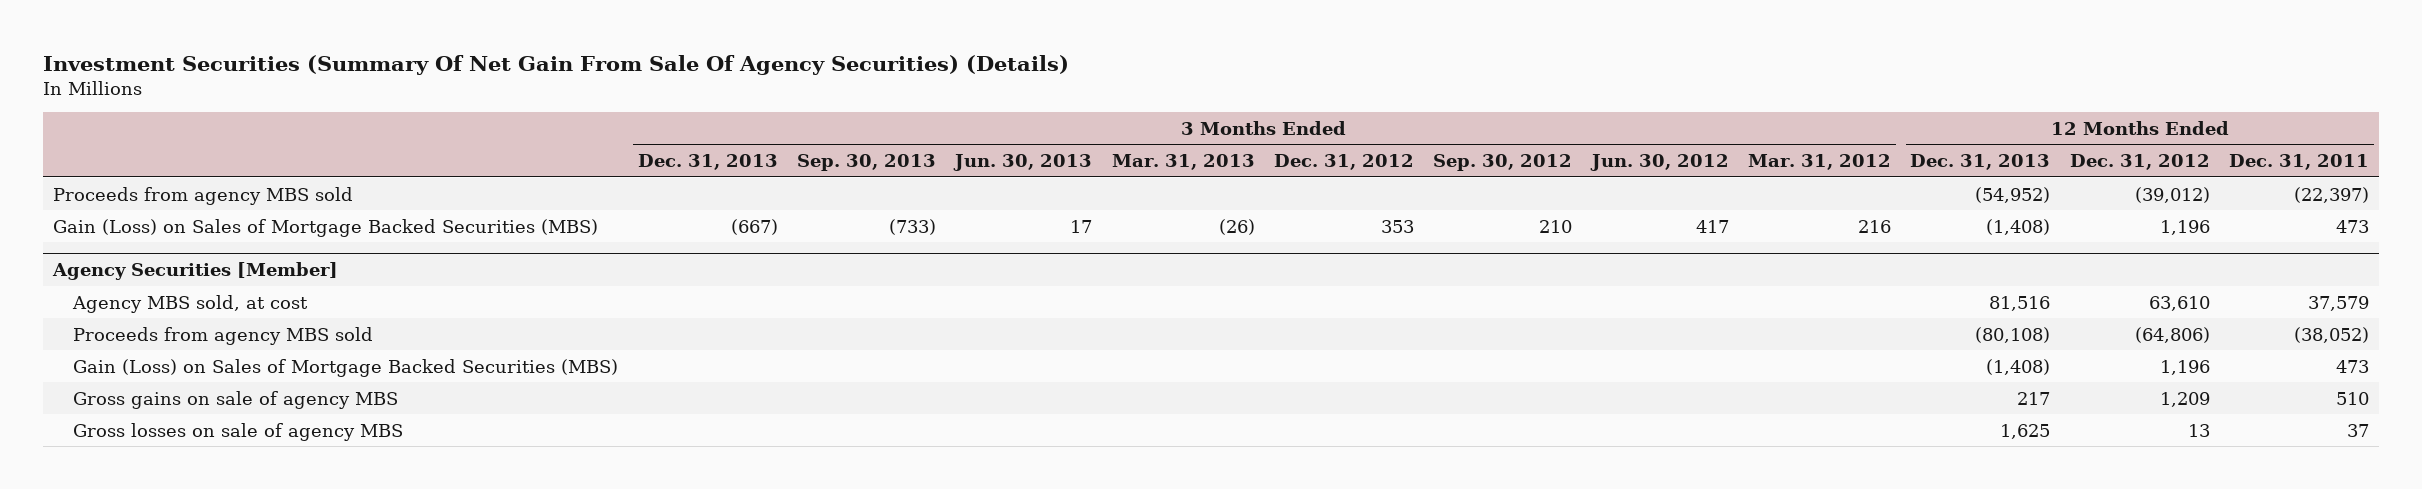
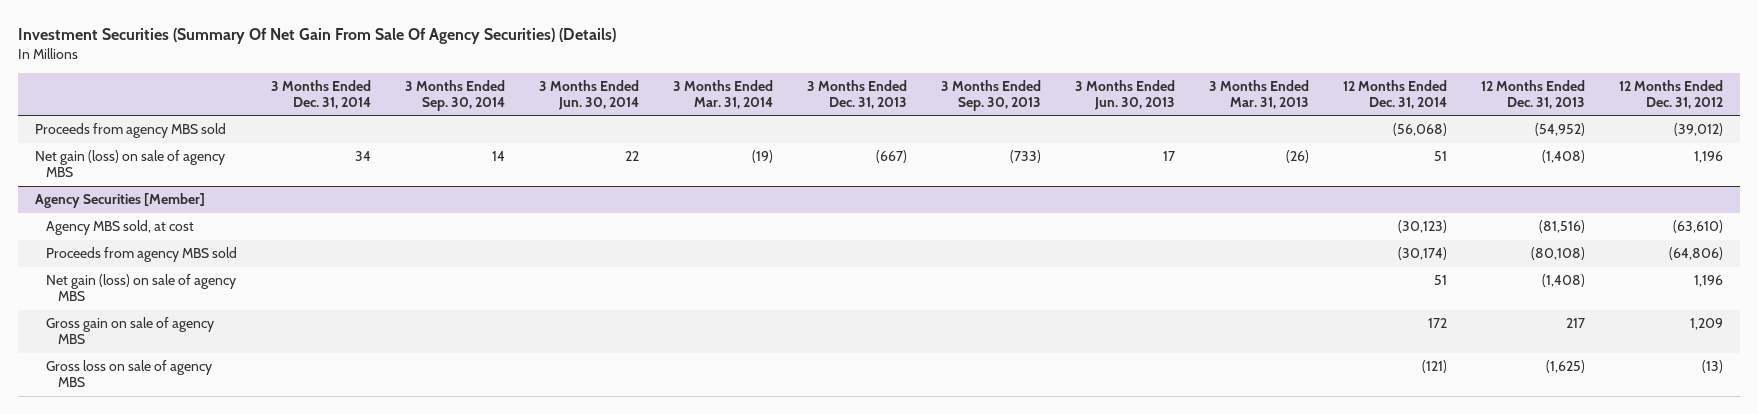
[1274,154,1415,171] Dec. 31, 2012 -> none
[1433,154,1573,172] Sep. 30, 2012 -> none
[1589,154,1729,172] Jun. 30, 2012 -> none
[1748,154,1892,171] Mar. 31, 2012 -> none
[2229,154,2370,171] Dec. 31, 2011 -> none
none -> [271,79,372,109] 3 Months Ended Dec. 31, 2014
none -> [405,79,506,111] 3 Months Ended Sep. 30, 2014
none -> [539,79,640,110] 3 Months Ended Jun. 30, 2014
none -> [673,79,774,109] 3 Months Ended Mar. 31, 2014
none -> [1343,79,1448,109] 12 Months Ended Dec. 31, 2014
[52,218,598,237] Gain (Loss) on Sales of Mortgage Backed Securities (MBS) -> [34,150,225,178] Net gain (loss) on sale of agency MBS
[1989,295,2051,311] 81,516 -> [1539,220,1586,234] (81,516)
[2148,295,2210,311] 63,610 -> [1673,220,1724,234] (63,610)
[73,358,619,377] Gain (Loss) on Sales of Mortgage Backed Securities (MBS) -> [46,274,237,302] Net gain (loss) on sale of agency MBS
[73,390,399,409] Gross gains on sale of agency MBS -> [46,317,215,345] Gross gain on sale of agency MBS
[73,422,404,441] Gross losses on sale of agency MBS -> [46,360,213,388] Gross loss on sale of agency MBS
[2000,423,2051,439] 1,625 -> [1546,360,1586,374] (1,625)
[2187,423,2210,437] 13 -> [1702,360,1724,374] (13)

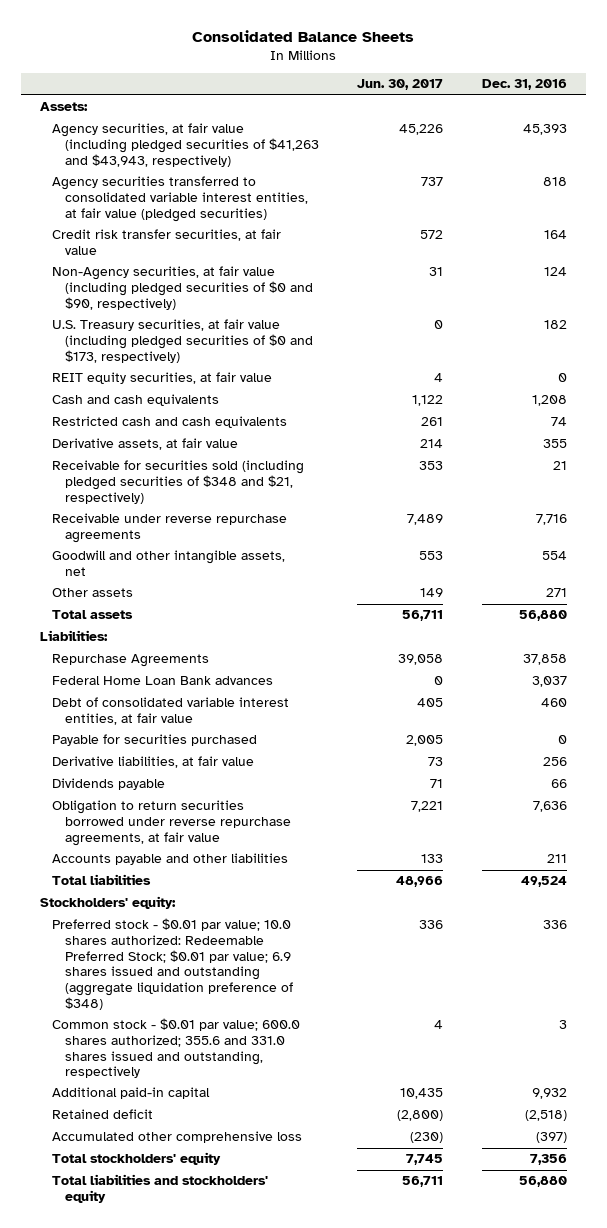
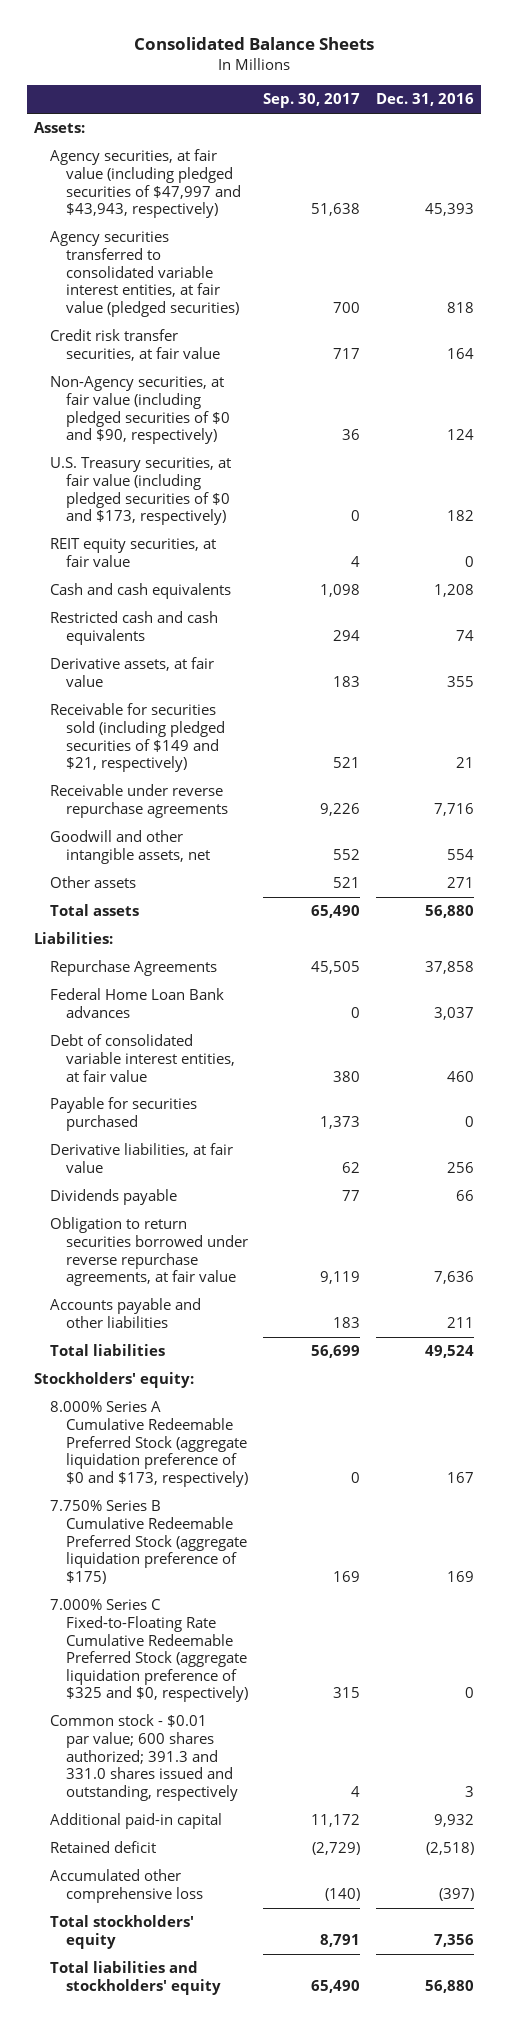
[357,79,444,91] Jun. 30, 2017 -> none
none -> [263,93,361,109] Sep. 30, 2017
[52,123,319,167] Agency securities, at fair value (including pledged securities of $41,263 and $43,943, respectively) -> [50,149,242,219] Agency securities, at fair value (including pledged securities of $47,997 and $43,943, respectively)
[52,460,305,504] Receivable for securities sold (including pledged securities of $348 and $21, respectively) -> [50,703,226,773] Receivable for securities sold (including pledged securities of $149 and $21, respectively)
[52,918,293,1010] Preferred stock - $0.01 par value; 10.0 shares authorized: Redeemable Preferred Stock; $0.01 par value; 6.9 shares issued and outstanding (aggregate liquidation preference of $348) -> none
none -> [50,1401,249,1487] 8.000% Series A Cumulative Redeemable Preferred Stock (aggregate liquidation preference of $0 and $173, respectively)
none -> [50,1500,248,1584] 7.750% Series B Cumulative Redeemable Preferred Stock (aggregate liquidation preference of $175)
none -> [50,1599,249,1703] 7.000% Series C Fixed-to-Floating Rate Cumulative Redeemable Preferred Stock (aggregate liquidation preference of $325 and $0, respectively)
[52,1018,301,1079] Common stock - $0.01 par value; 600.0 shares authorized; 355.6 and 331.0 shares issued and outstanding, respectively -> [50,1714,239,1801] Common stock - $0.01 par value; 600 shares authorized; 391.3 and 331.0 shares issued and outstanding, respectively

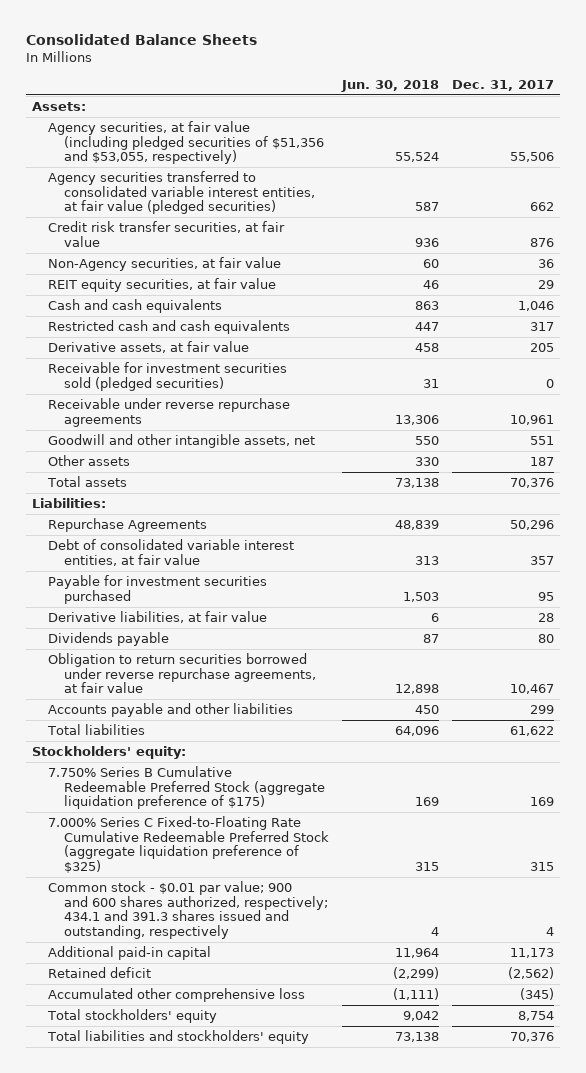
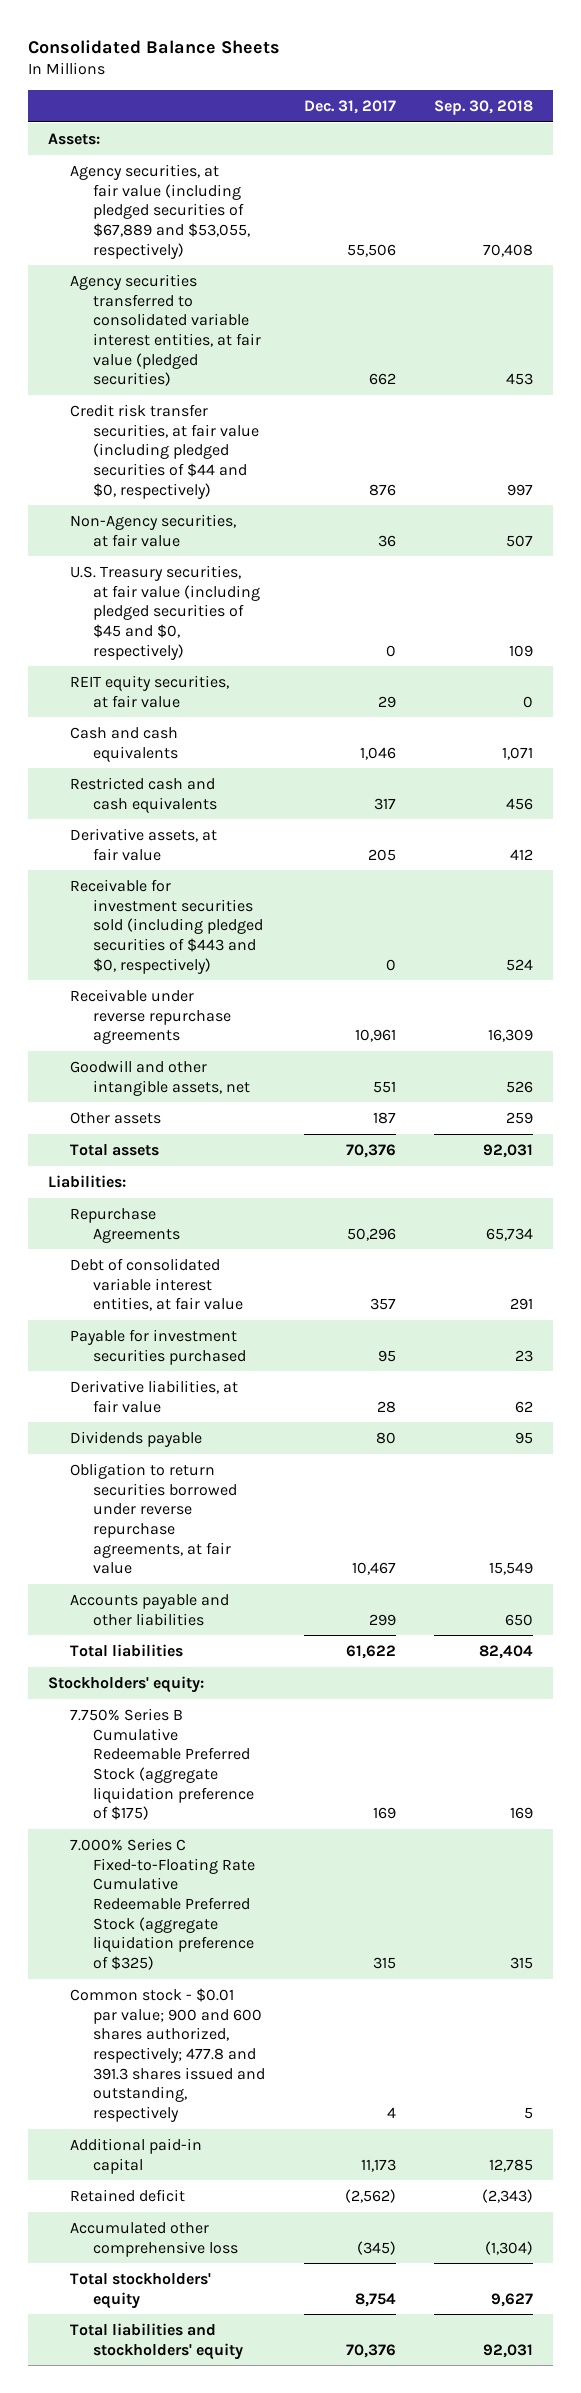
[340,79,439,92] Jun. 30, 2018 -> none
none -> [434,99,534,115] Sep. 30, 2018
[48,120,324,165] Agency securities, at fair value (including pledged securities of $51,356 and $53,055, respectively) -> [70,163,250,259] Agency securities, at fair value (including pledged securities of $67,889 and $53,055, respectively)
[48,220,286,247] Credit risk transfer securities, at fair value -> [70,403,259,499] Credit risk transfer securities, at fair value (including pledged securities of $44 and $0, respectively)
none -> [70,564,260,660] U.S. Treasury securities, at fair value (including pledged securities of $45 and $0, respectively)
[48,361,288,391] Receivable for investment securities sold (pledged securities) -> [70,878,263,974] Receivable for investment securities sold (including pledged securities of $443 and $0, respectively)
[48,880,328,940] Common stock - $0.01 par value; 900 and 600 shares authorized, respectively; 434.1 and 391.3 shares issued and outstanding, respectively -> [70,1987,265,2122] Common stock - $0.01 par value; 900 and 600 shares authorized, respectively; 477.8 and 391.3 shares issued and outstanding, respectively

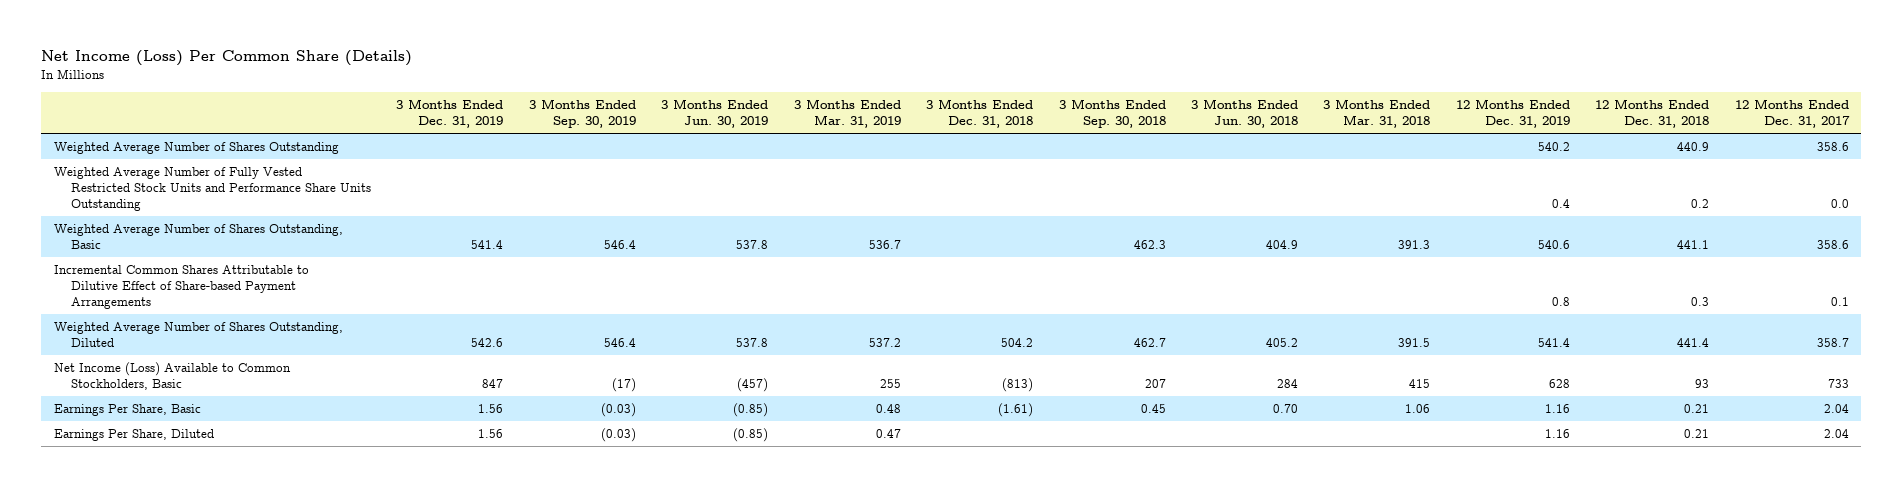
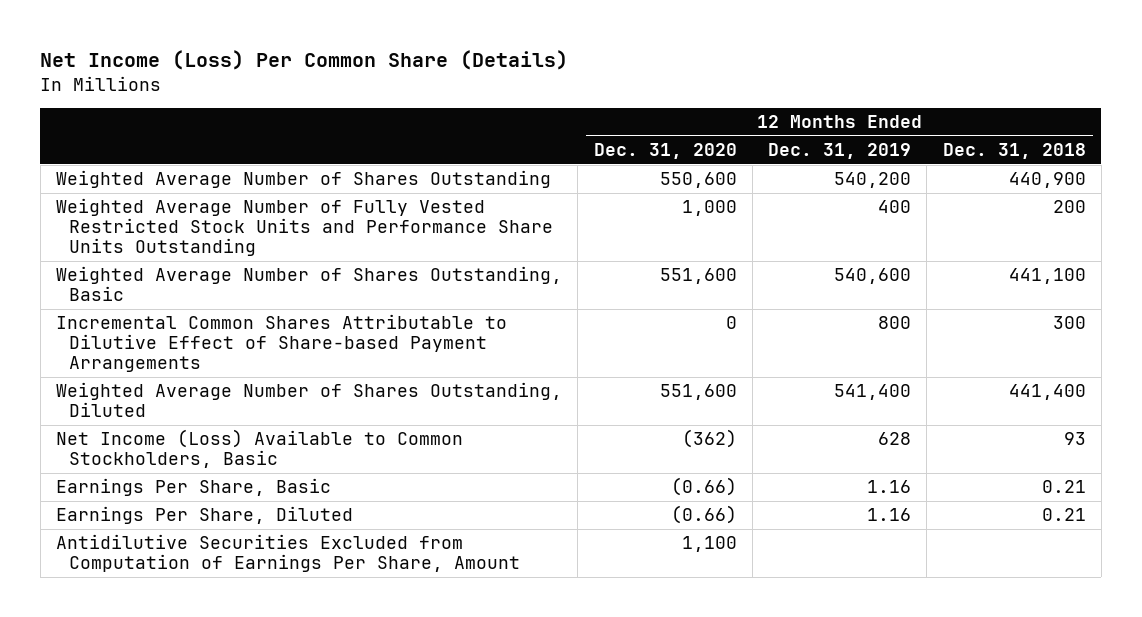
[396,99,504,129] 3 Months Ended Dec. 31, 2019 -> none
[528,99,636,129] 3 Months Ended Sep. 30, 2019 -> none
[661,99,769,129] 3 Months Ended Jun. 30, 2019 -> none
[793,99,901,129] 3 Months Ended Mar. 31, 2019 -> none
[926,99,1034,129] 3 Months Ended Dec. 31, 2018 -> none
[1058,99,1166,129] 3 Months Ended Sep. 30, 2018 -> none
[1190,99,1298,129] 3 Months Ended Jun. 30, 2018 -> none
[1323,99,1431,129] 3 Months Ended Mar. 31, 2018 -> none
[1734,99,1850,129] 12 Months Ended Dec. 31, 2017 -> none
none -> [593,143,737,160] Dec. 31, 2020
[1537,142,1570,152] 540.2 -> [834,172,912,189] 540,200
[1677,142,1710,152] 440.9 -> [1008,172,1086,189] 440,900
[1551,198,1570,208] 0.4 -> [878,200,912,214] 400
[1691,198,1710,208] 0.2 -> [1052,200,1086,214] 200
[1537,240,1570,250] 540.6 -> [834,268,912,285] 540,600
[1677,240,1710,250] 441.1 -> [1008,268,1086,285] 441,100
[1551,296,1570,306] 0.8 -> [878,316,912,330] 800
[1691,296,1710,306] 0.3 -> [1052,316,1086,330] 300
[1537,338,1570,348] 541.4 -> [834,384,912,401] 541,400
[1677,338,1710,348] 441.4 -> [1008,384,1086,401] 441,400
none -> [56,534,520,573] Antidilutive Securities Excluded from Computation of Earnings Per Share, Amount

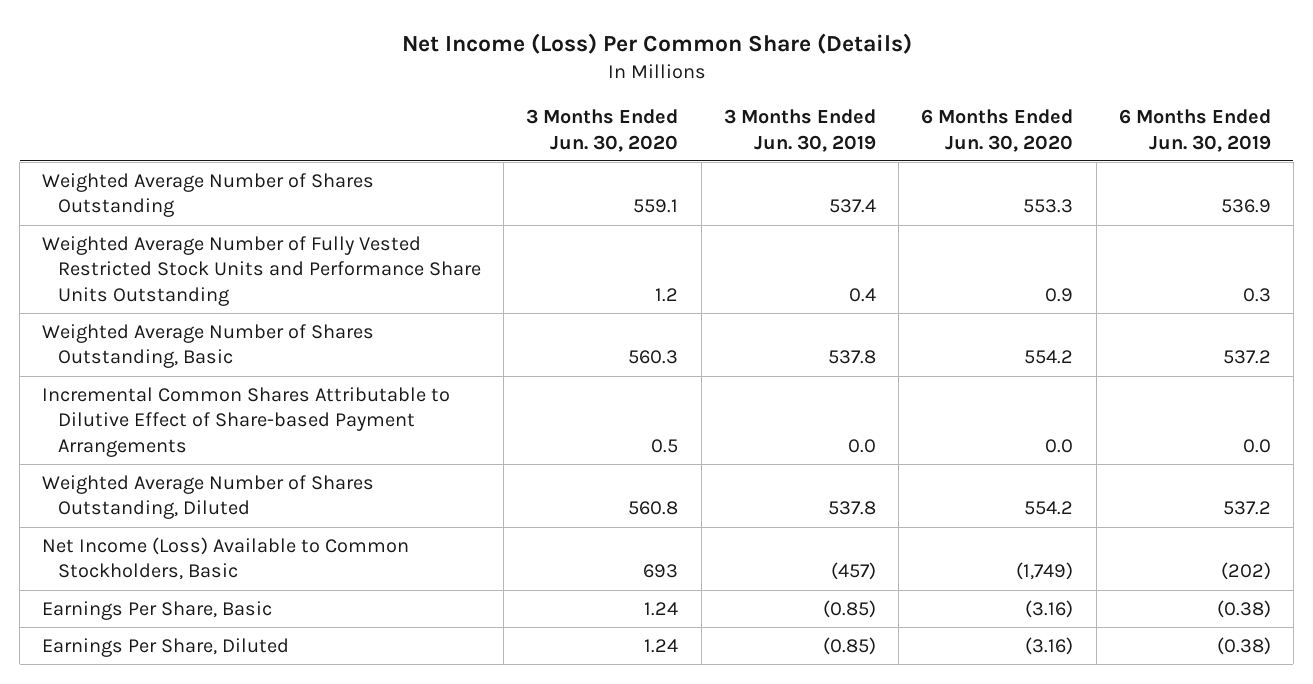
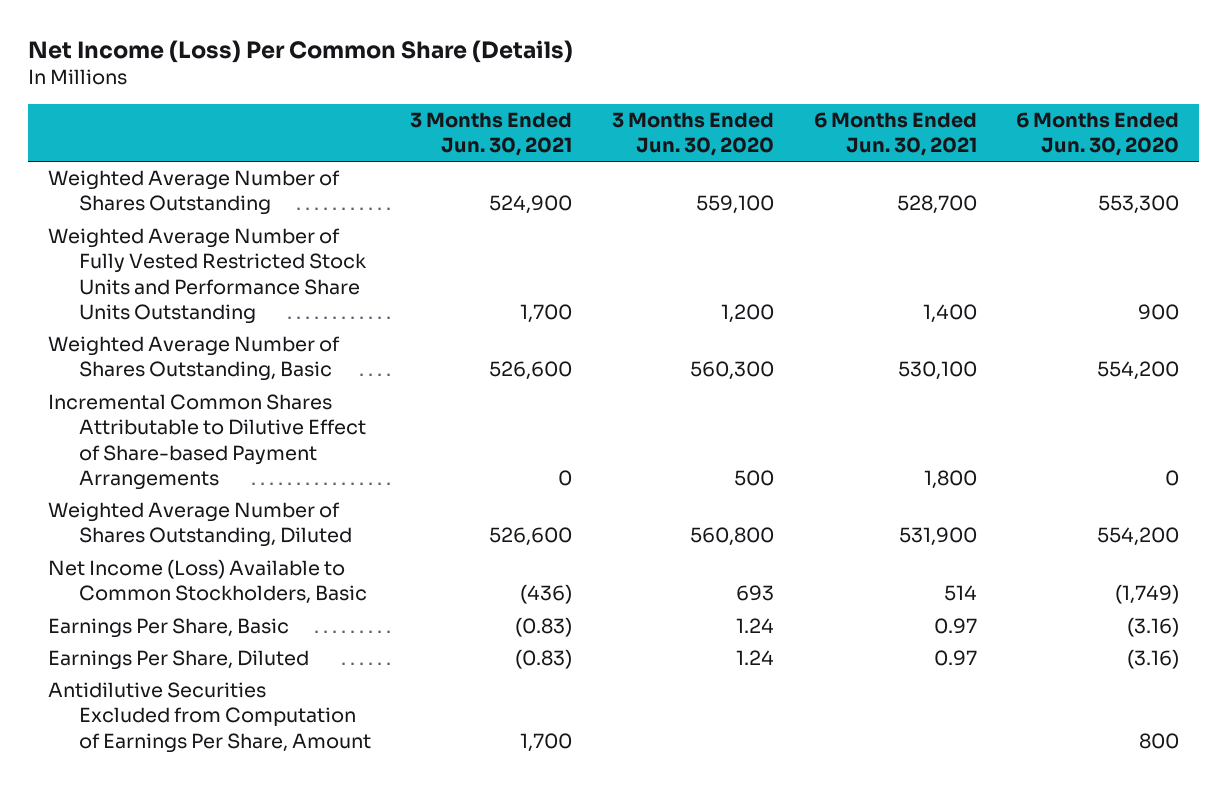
[723,109,876,152] 3 Months Ended Jun. 30, 2019 -> none
[1118,109,1271,152] 6 Months Ended Jun. 30, 2019 -> none
none -> [410,112,573,157] 3 Months Ended Jun. 30, 2021
none -> [813,112,977,157] 6 Months Ended Jun. 30, 2021
[633,199,679,214] 559.1 -> [696,195,775,215] 559,100
[1023,199,1074,214] 553.3 -> [1098,195,1180,215] 553,300
[655,288,679,303] 1.2 -> [721,303,775,323] 1,200
[1045,288,1074,303] 0.9 -> [1138,303,1180,320] 900
[628,350,679,365] 560.3 -> [690,361,775,381] 560,300
[1024,350,1074,365] 554.2 -> [1097,361,1180,381] 554,200
[651,439,679,454] 0.5 -> [734,469,775,486] 500
[1045,439,1074,454] 0.0 -> [1165,469,1180,486] 0
[628,501,679,516] 560.8 -> [690,527,775,547] 560,800
[1024,501,1074,516] 554.2 -> [1097,527,1180,547] 554,200
none -> [47,682,371,753] Antidilutive Securities Excluded from Computation of Earnings Per Share, Amount

